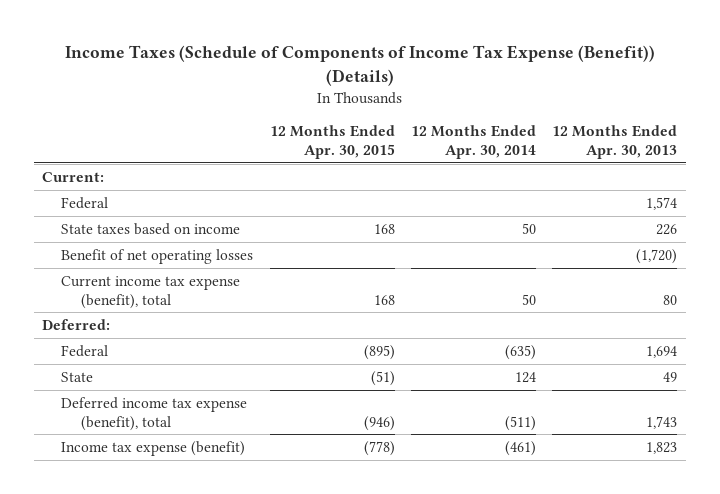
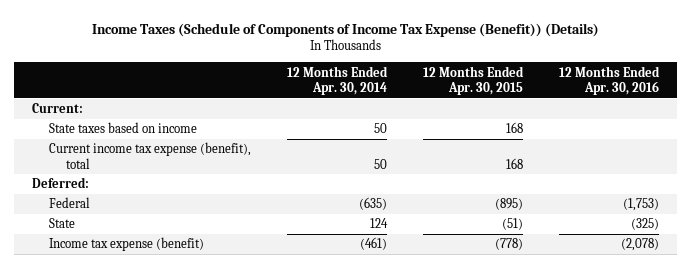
[552,125,678,159] 12 Months Ended Apr. 30, 2013 -> none
none -> [558,65,660,96] 12 Months Ended Apr. 30, 2016
[61,196,109,209] Federal -> none
[61,248,254,264] Benefit of net operating losses -> none
[61,396,248,431] Deferred income tax expense (benefit), total -> none

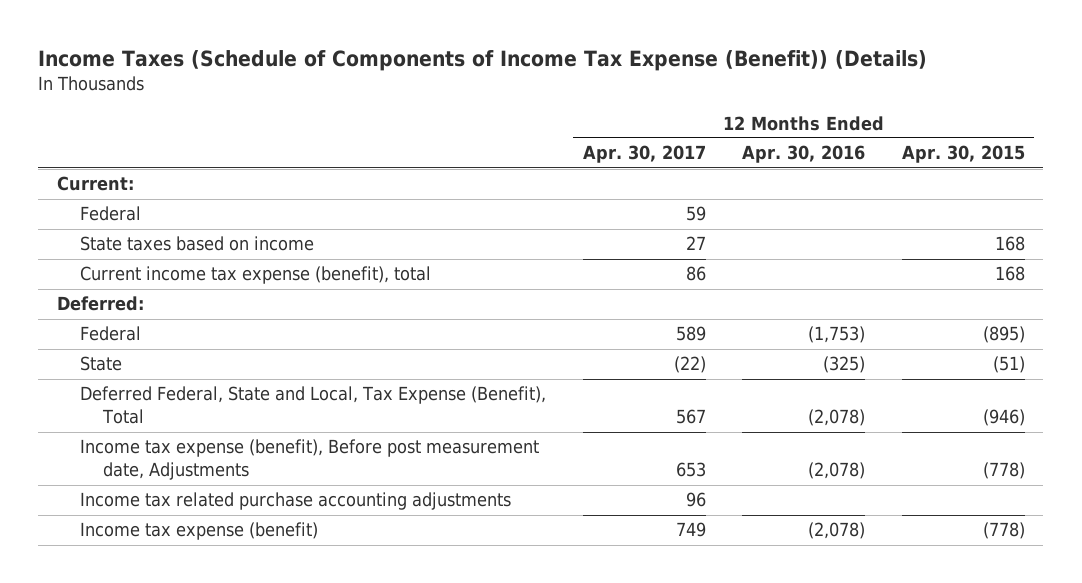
[287,65,389,96] 12 Months Ended Apr. 30, 2014 -> none
none -> [582,145,706,164] Apr. 30, 2017
none -> [79,206,141,222] Federal
none -> [79,386,546,425] Deferred Federal, State and Local, Tax Expense (Benefit), Total
none -> [79,439,539,481] Income tax expense (benefit), Before post measurement date, Adjustments
none -> [79,492,511,511] Income tax related purchase accounting adjustments

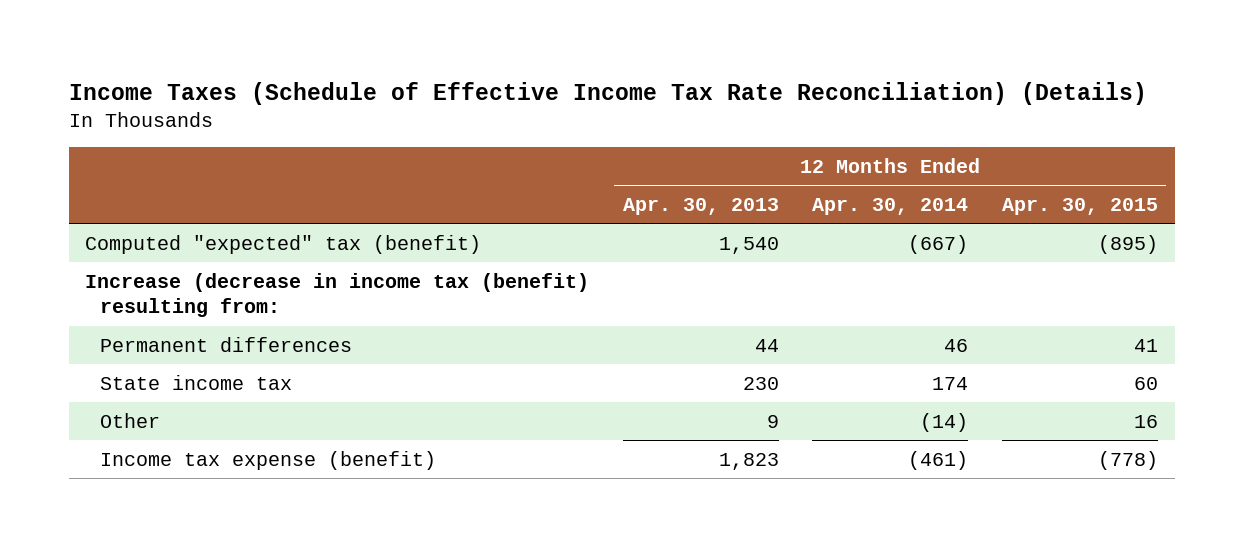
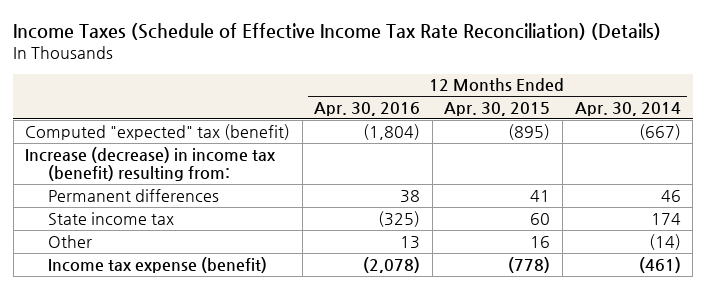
[622,197,779,215] Apr. 30, 2013 -> none
none -> [314,101,421,116] Apr. 30, 2016
[85,272,590,318] Increase (decrease in income tax (benefit) resulting from: -> [25,146,277,182] Increase (decrease) in income tax (benefit) resulting from:

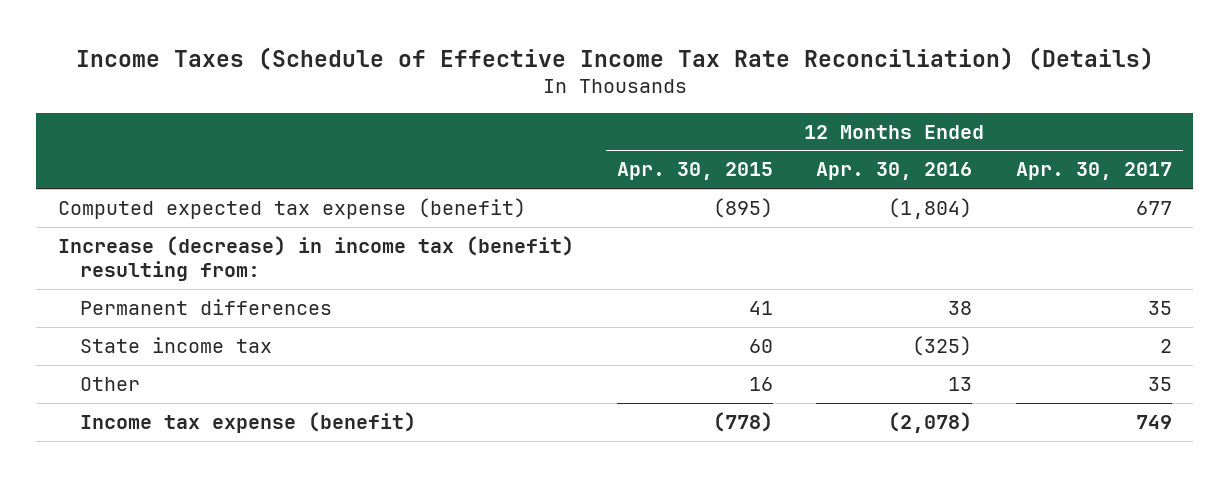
[574,101,681,116] Apr. 30, 2014 -> none
none -> [1015,162,1172,181] Apr. 30, 2017
[25,123,291,140] Computed "expected" tax (benefit) -> [57,197,526,219] Computed expected tax expense (benefit)

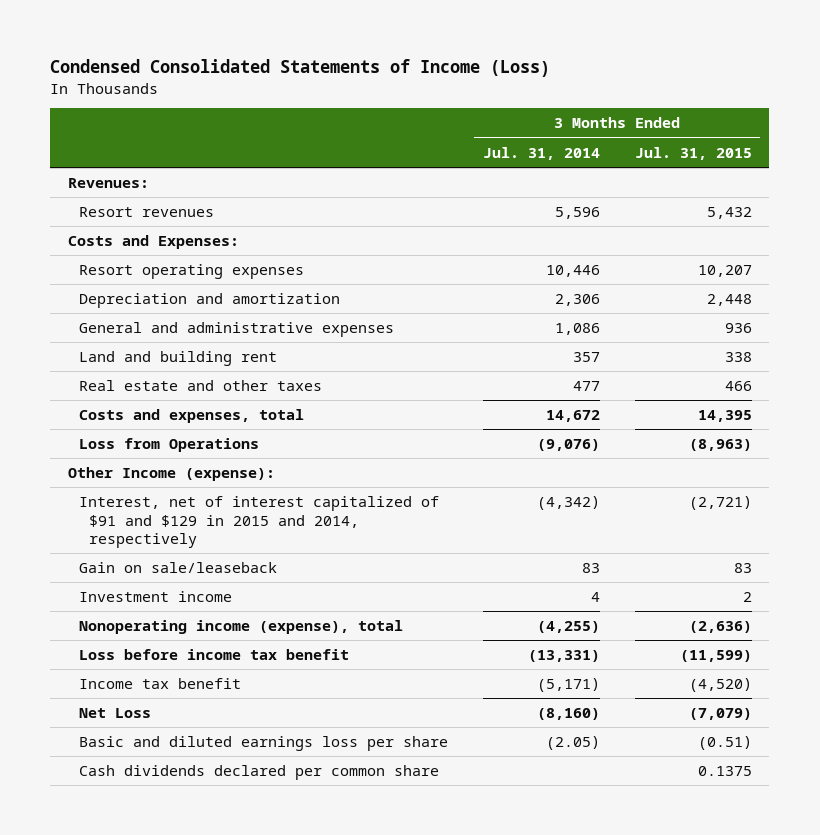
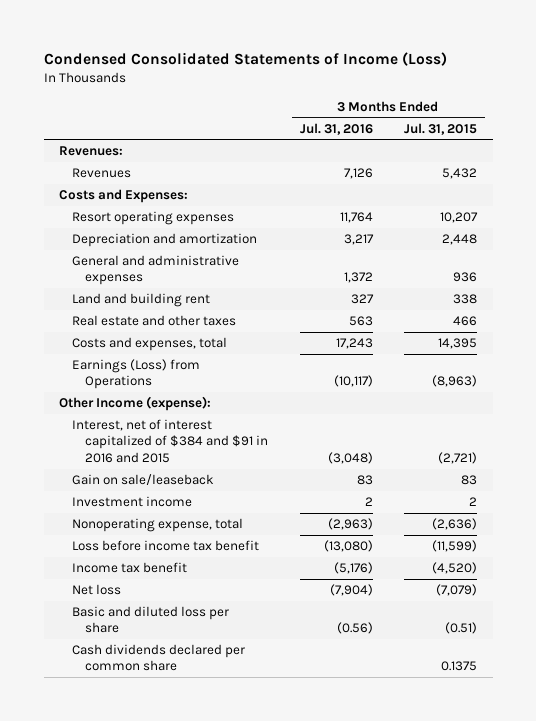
[482,146,600,160] Jul. 31, 2014 -> none
none -> [299,122,373,135] Jul. 31, 2016
[78,207,214,218] Resort revenues -> [72,168,132,179] Revenues
[78,438,259,453] Loss from Operations -> [72,359,201,390] Earnings (Loss) from Operations
[78,496,439,549] Interest, net of interest capitalized of $91 and $129 in 2015 and 2014, respectively -> [72,419,269,463] Interest, net of interest capitalized of $384 and $91 in 2016 and 2015
[78,620,403,635] Nonoperating income (expense), total -> [72,518,244,533] Nonoperating expense, total
[78,708,151,719] Net Loss -> [72,584,122,596] Net loss
[78,736,448,752] Basic and diluted earnings loss per share -> [72,606,230,634] Basic and diluted loss per share

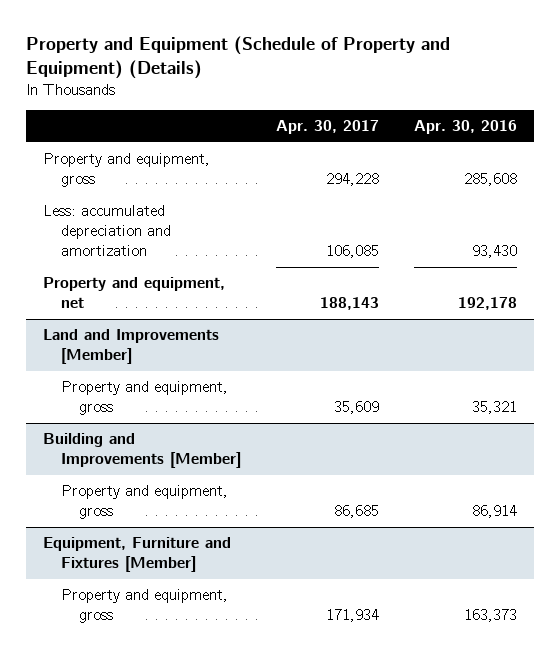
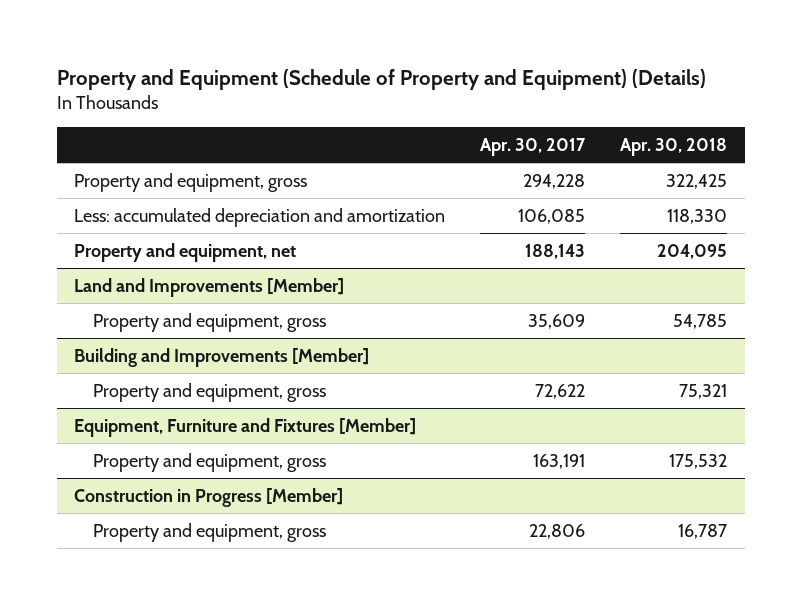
[413,120,517,135] Apr. 30, 2016 -> none
none -> [620,138,728,157] Apr. 30, 2018
[333,505,379,519] 86,685 -> [535,383,586,399] 72,622
[325,609,379,623] 171,934 -> [533,453,586,469] 163,191
none -> [74,487,344,507] Construction in Progress [Member]
none -> [93,522,327,542] Property and equipment, gross

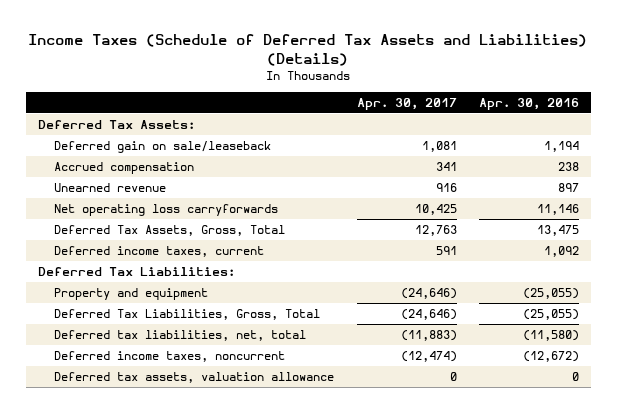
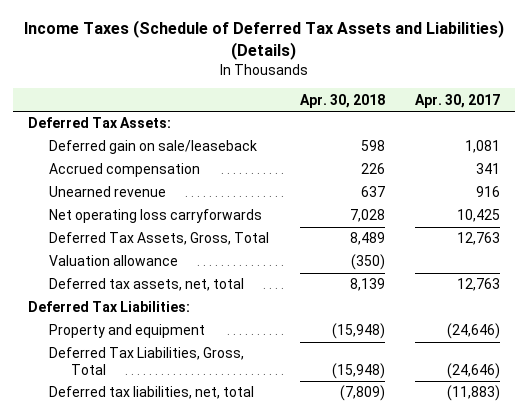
[479,97,580,110] Apr. 30, 2016 -> none
none -> [299,93,385,108] Apr. 30, 2018
[54,246,265,258] Deferred income taxes, current -> none
none -> [49,255,179,267] Valuation allowance
none -> [49,278,245,292] Deferred tax assets, net, total
[54,351,286,363] Deferred income taxes, noncurrent -> none
[54,372,335,384] Deferred tax assets, valuation allowance -> none

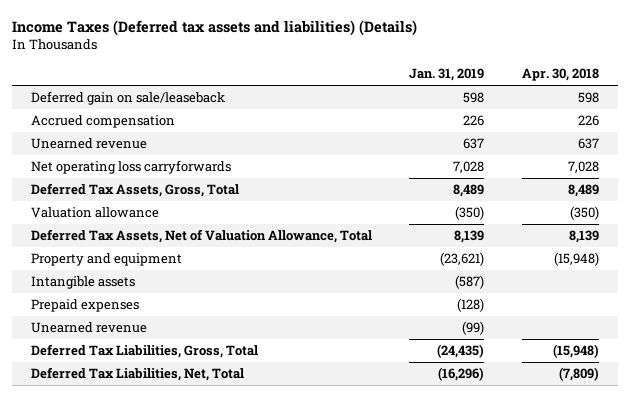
[23,20,504,60] Income Taxes (Schedule of Deferred Tax Assets and Liabilities) (Details) -> [12,20,418,37] Income Taxes (Deferred tax assets and liabilities) (Details)
[415,93,501,108] Apr. 30, 2017 -> none
none -> [409,68,485,82] Jan. 31, 2019
[27,117,171,129] Deferred Tax Assets: -> none
[27,301,190,313] Deferred Tax Liabilities: -> none
[49,278,245,292] Deferred tax assets, net, total -> [30,229,372,244] Deferred Tax Assets, Net of Valuation Allowance, Total
none -> [30,276,135,290] Intangible assets
none -> [30,299,139,313] Prepaid expenses
none -> [30,322,147,334] Unearned revenue
[49,386,255,400] Deferred tax liabilities, net, total -> [30,367,244,382] Deferred Tax Liabilities, Net, Total

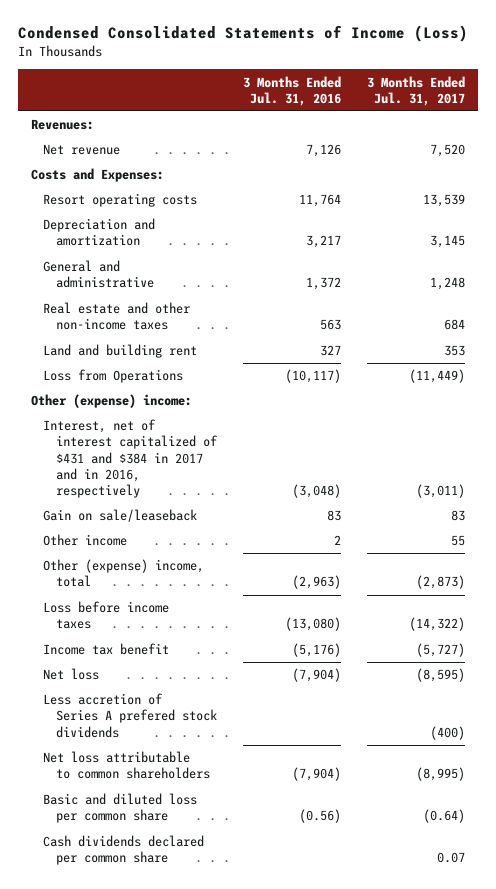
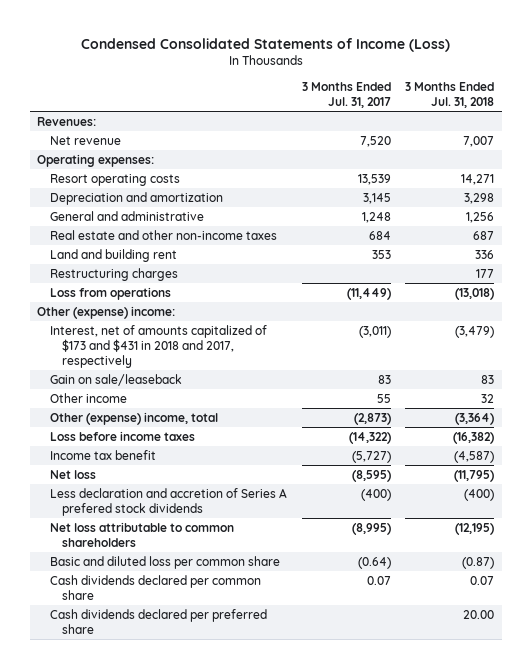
[242,75,341,106] 3 Months Ended Jul. 31, 2016 -> none
none -> [405,81,495,108] 3 Months Ended Jul. 31, 2018
[31,168,165,183] Costs and Expenses: -> [37,153,155,167] Operating expenses:
none -> [49,267,178,281] Restructuring charges
[43,369,184,384] Loss from Operations -> [49,286,171,300] Loss from operations
[43,419,218,498] Interest, net of interest capitalized of $431 and $384 in 2017 and in 2016, respectively -> [49,324,267,369] Interest, net of amounts capitalized of $173 and $431 in 2018 and 2017, respectively
[43,693,217,738] Less accretion of Series A prefered stock dividends -> [49,487,287,517] Less declaration and accretion of Series A prefered stock dividends
none -> [49,608,267,635] Cash dividends declared per preferred share

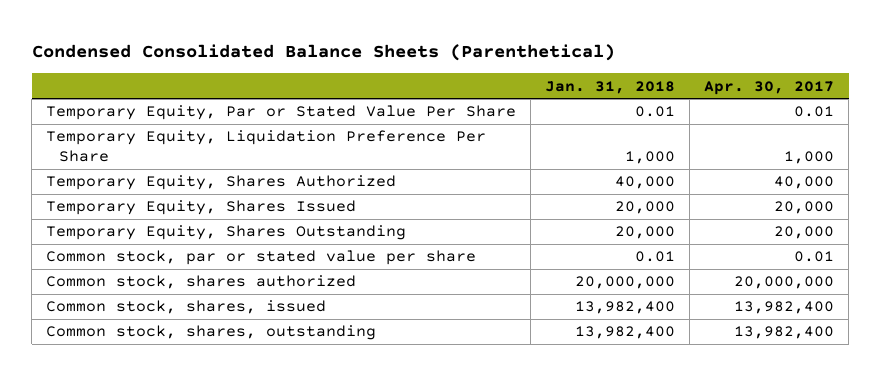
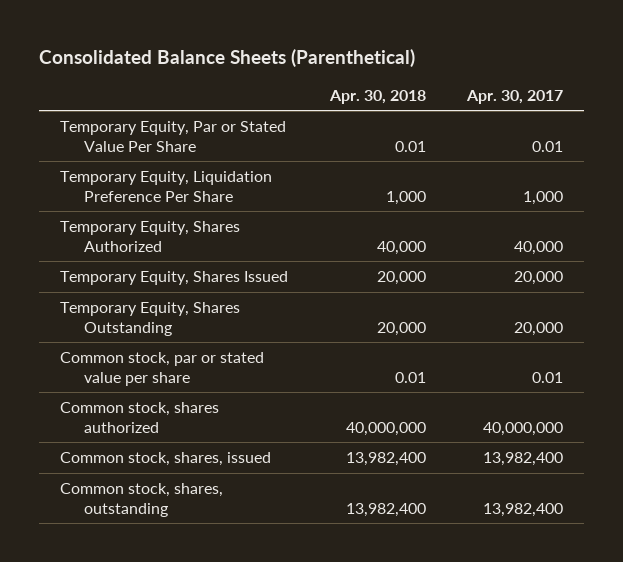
[31,44,615,62] Condensed Consolidated Balance Sheets (Parenthetical) -> [38,48,415,67] Consolidated Balance Sheets (Parenthetical)
[545,80,676,94] Jan. 31, 2018 -> none
none -> [328,89,426,104] Apr. 30, 2018
[734,276,835,290] 20,000,000 -> [483,421,564,436] 40,000,000

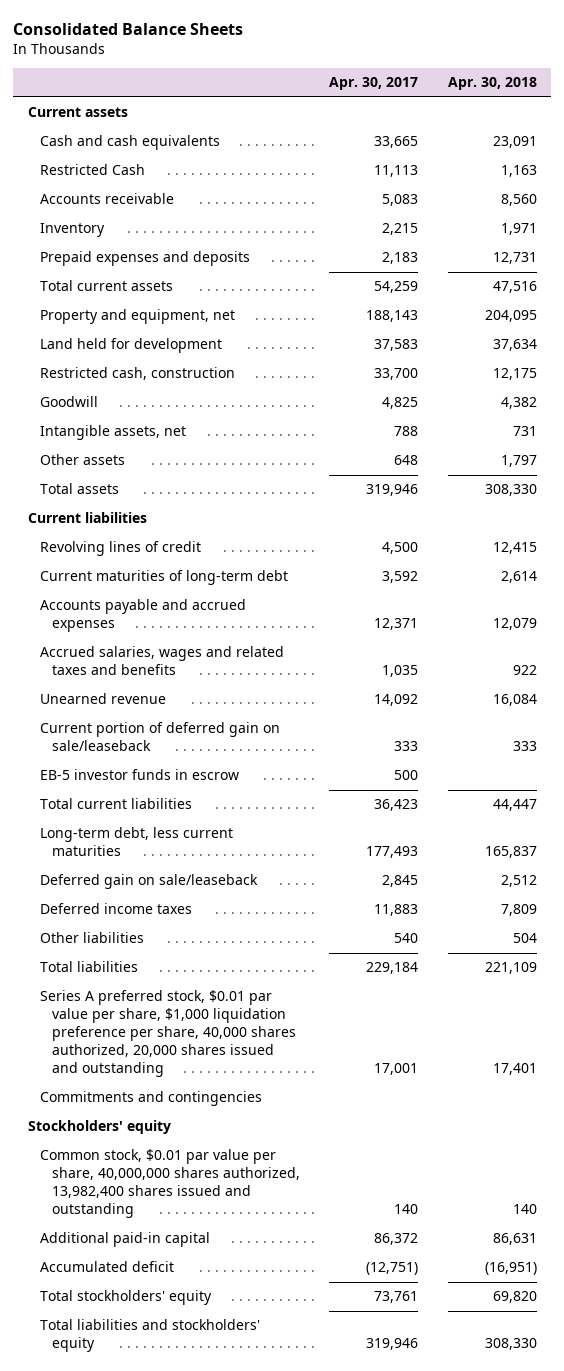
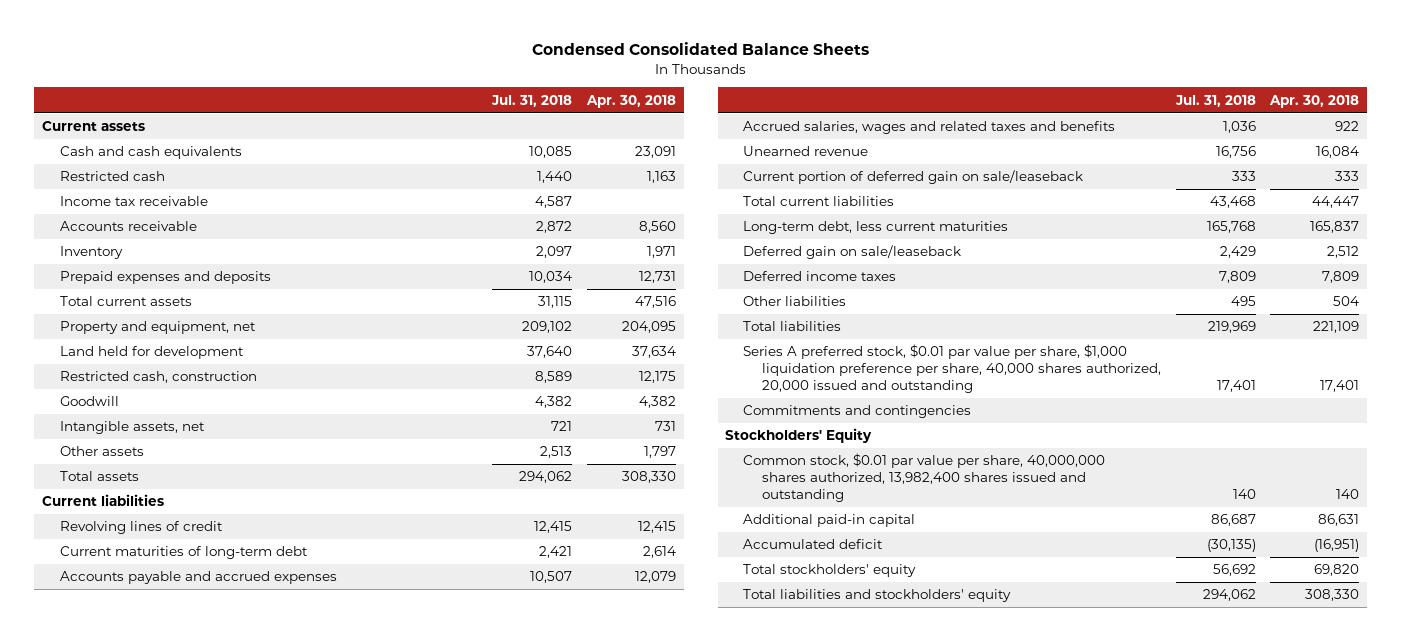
[13,22,244,35] Consolidated Balance Sheets -> [531,42,869,56] Condensed Consolidated Balance Sheets
[329,77,419,91] Apr. 30, 2017 -> none
none -> [491,94,573,107] Jul. 31, 2018
[39,164,145,176] Restricted Cash -> [60,171,166,182] Restricted cash
none -> [60,196,209,207] Income tax receivable
[39,769,239,781] EB-5 investor funds in escrow -> none
[39,990,297,1078] Series A preferred stock, $0.01 par value per share, $1,000 liquidation preference per share, 40,000 shares authorized, 20,000 shares issued and outstanding -> [743,344,1161,394] Series A preferred stock, $0.01 par value per share, $1,000 liquidation preference per share, 40,000 shares authorized, 20,000 issued and outstanding
[27,1120,171,1135] Stockholders' equity -> [724,428,872,444] Stockholders' Equity

